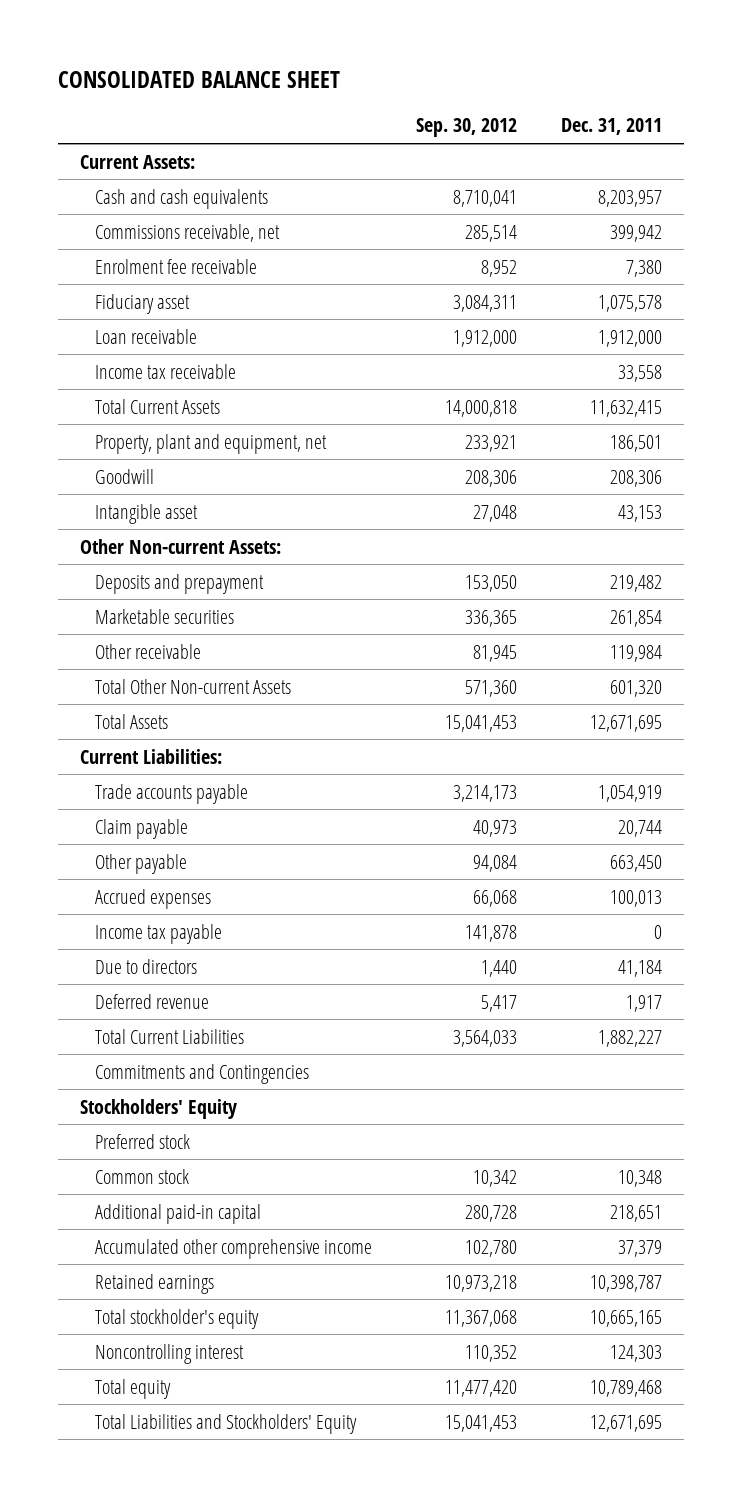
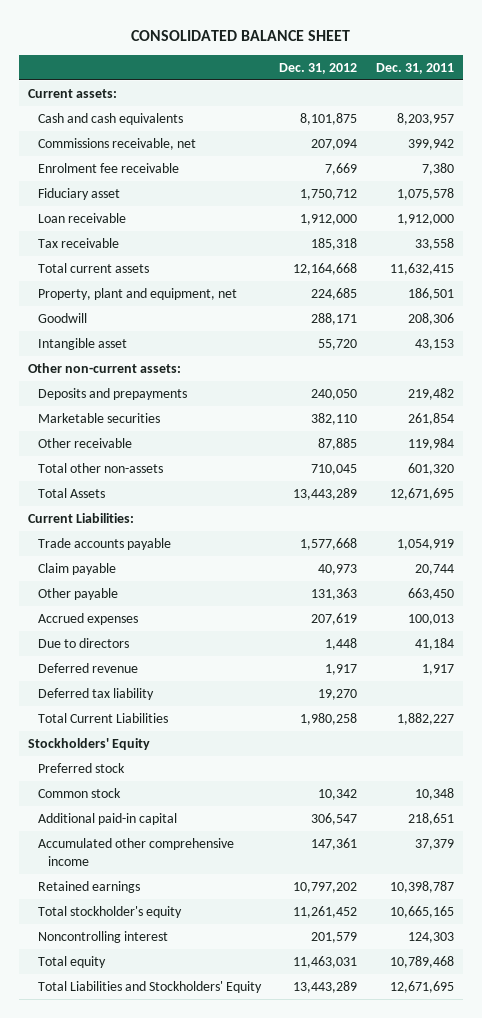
[415,118,517,138] Sep. 30, 2012 -> none
none -> [279,62,358,74] Dec. 31, 2012
[80,154,196,169] Current Assets: -> [28,89,118,99] Current assets:
[94,363,236,379] Income tax receivable -> [37,238,119,249] Tax receivable
[94,398,220,414] Total Current Assets -> [37,263,149,274] Total current assets
[80,538,282,554] Other Non-current Assets: -> [28,363,182,374] Other non-current assets:
[94,573,264,594] Deposits and prepayment -> [37,388,187,401] Deposits and prepayments
[94,678,291,694] Total Other Non-current Assets -> [37,463,163,474] Total other non-assets
[94,923,222,944] Income tax payable -> none
none -> [37,688,154,701] Deferred tax liability
[94,1063,309,1084] Commitments and Contingencies -> none

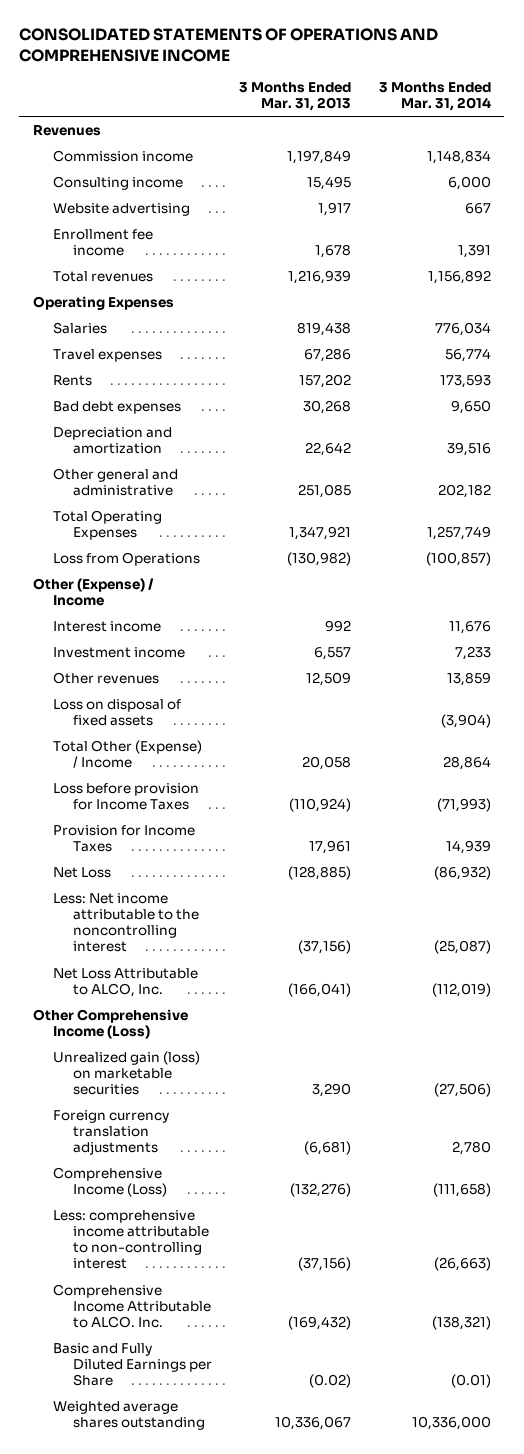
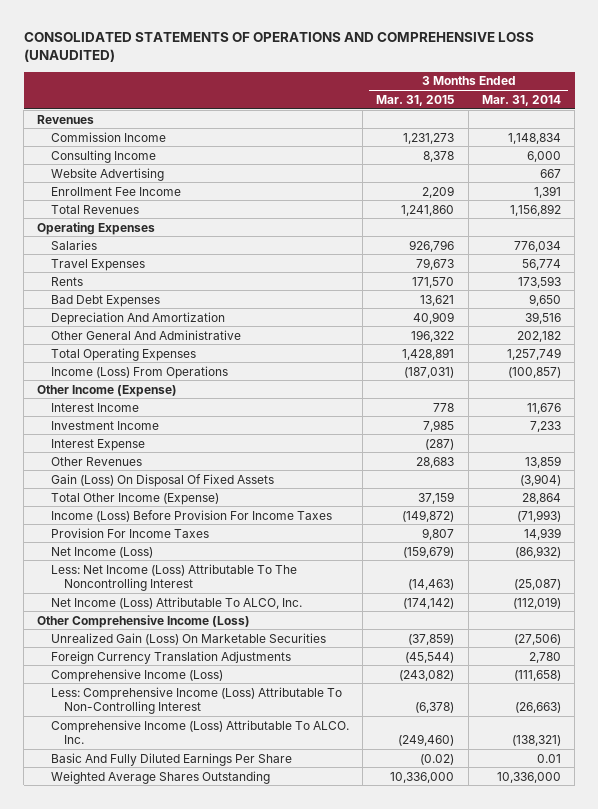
[19,28,439,62] CONSOLIDATED STATEMENTS OF OPERATIONS AND COMPREHENSIVE INCOME -> [23,31,534,63] CONSOLIDATED STATEMENTS OF OPERATIONS AND COMPREHENSIVE LOSS (UNAUDITED)
[239,82,352,112] 3 Months Ended Mar. 31, 2013 -> none
none -> [376,94,455,106] Mar. 31, 2015
[52,149,193,162] Commission income -> [50,131,166,142] Commission Income
[52,175,183,190] Consulting income -> [50,149,156,163] Consulting Income
[52,202,190,216] Website advertising -> [50,167,164,181] Website Advertising
[52,228,153,257] Enrollment fee income -> [50,186,181,196] Enrollment Fee Income
[52,270,153,282] Total revenues -> [50,204,139,214] Total Revenues
[52,348,162,362] Travel expenses -> [50,258,145,271] Travel Expenses
[52,400,181,414] Bad debt expenses -> [50,294,160,307] Bad Debt Expenses
[52,426,172,455] Depreciation and amortization -> [50,311,225,325] Depreciation And Amortization
[52,467,178,497] Other general and administrative -> [50,329,241,340] Other General And Administrative
[52,551,200,566] Loss from Operations -> [50,365,228,379] Income (Loss) From Operations
[33,577,155,607] Other (Expense) / Income -> [37,384,178,397] Other Income (Expense)
[52,620,161,632] Interest income -> [50,402,139,412] Interest Income
[52,646,185,658] Investment income -> [50,420,159,430] Investment Income
none -> [50,438,145,451] Interest Expense
[52,671,159,684] Other revenues -> [50,456,142,466] Other Revenues
[52,698,181,727] Loss on disposal of fixed assets -> [50,473,274,487] Gain (Loss) On Disposal Of Fixed Assets
[52,739,202,769] Total Other (Expense) / Income -> [50,492,219,505] Total Other Income (Expense)
[52,782,199,811] Loss before provision for Income Taxes -> [50,509,332,522] Income (Loss) Before Provision For Income Taxes
[52,824,195,853] Provision for Income Taxes -> [50,527,209,538] Provision For Income Taxes
[52,866,111,878] Net Loss -> [50,546,153,558] Net Income (Loss)
[52,892,199,953] Less: Net income attributable to the noncontrolling interest -> [50,563,297,591] Less: Net Income (Loss) Attributable To The Noncontrolling Interest
[52,967,198,998] Net Loss Attributable to ALCO, Inc. -> [50,596,302,609] Net Income (Loss) Attributable To ALCO, Inc.
[52,1050,200,1096] Unrealized gain (loss) on marketable securities -> [50,632,326,645] Unrealized Gain (Loss) On Marketable Securities
[52,1109,169,1156] Foreign currency translation adjustments -> [50,650,291,664] Foreign Currency Translation Adjustments
[52,1209,209,1270] Less: comprehensive income attributable to non-controlling interest -> [50,686,342,714] Less: Comprehensive Income (Loss) Attributable To Non-Controlling Interest
[52,1283,211,1329] Comprehensive Income Attributable to ALCO. Inc. -> [50,719,349,744] Comprehensive Income (Loss) Attributable To ALCO. Inc.
[52,1342,212,1387] Basic and Fully Diluted Earnings per Share -> [50,752,292,766] Basic And Fully Diluted Earnings Per Share
[450,1374,491,1389] (0.01) -> [537,753,562,763] 0.01
[52,1400,205,1431] Weighted average shares outstanding -> [50,770,270,784] Weighted Average Shares Outstanding

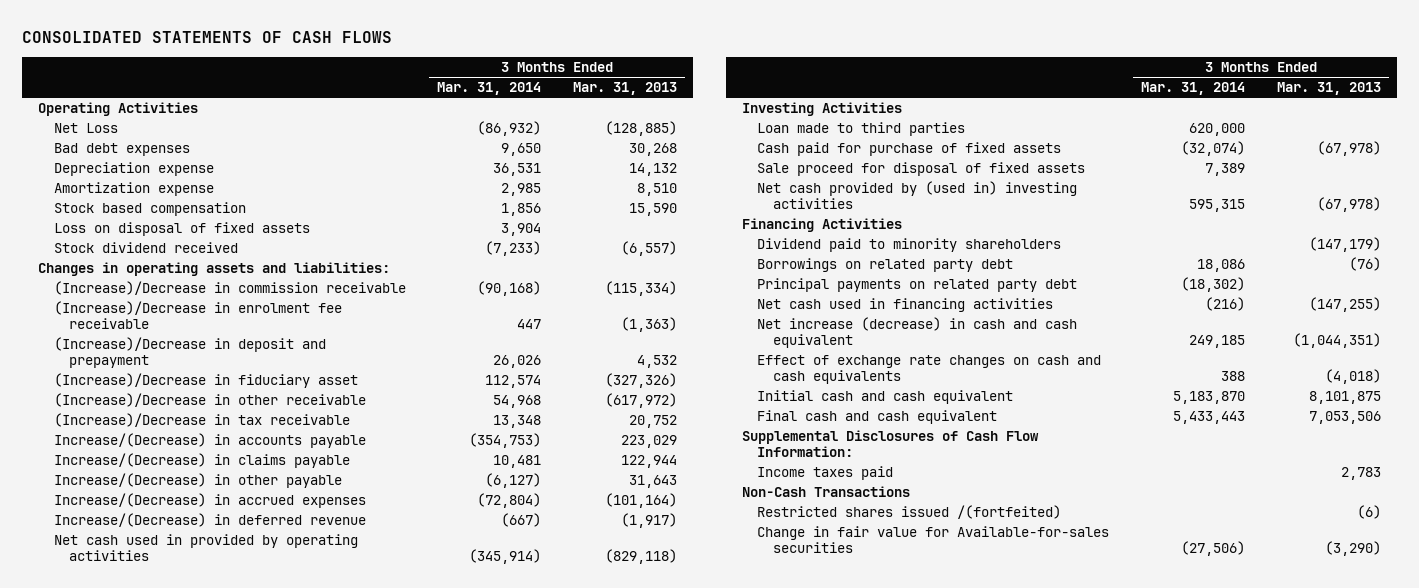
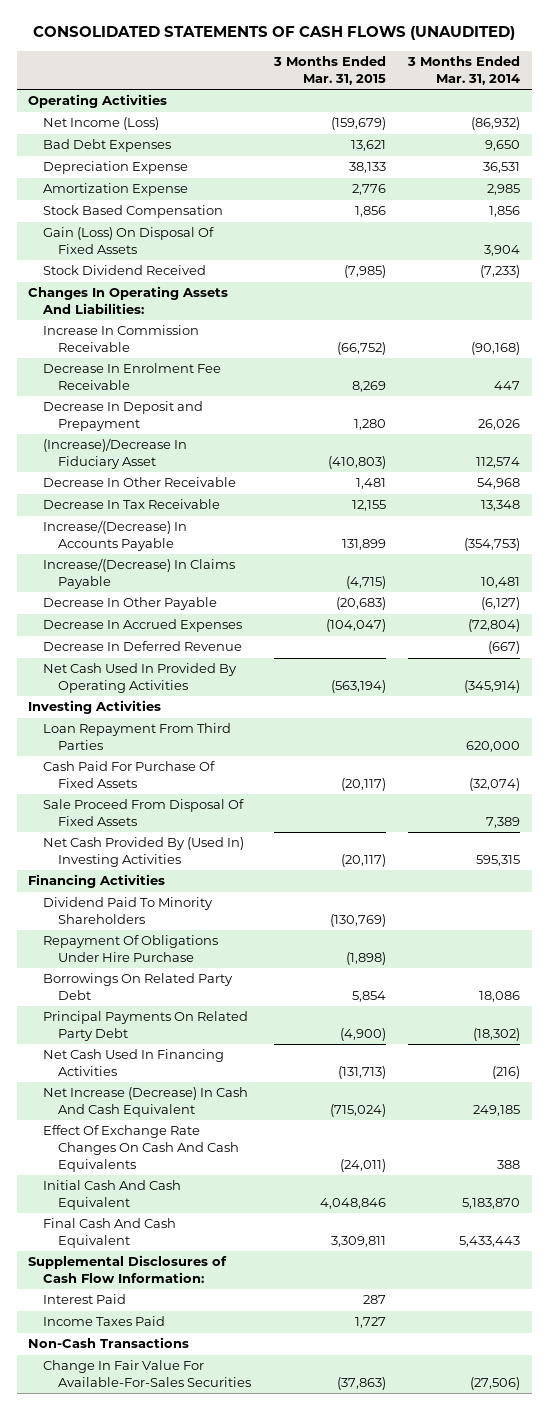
[22,31,393,44] CONSOLIDATED STATEMENTS OF CASH FLOWS -> [33,26,516,41] CONSOLIDATED STATEMENTS OF CASH FLOWS (UNAUDITED)
[572,82,677,96] Mar. 31, 2013 -> none
none -> [272,56,386,85] 3 Months Ended Mar. 31, 2015
[53,123,118,134] Net Loss -> [43,117,160,131] Net Income (Loss)
[53,143,190,157] Bad debt expenses -> [43,139,172,153] Bad Debt Expenses
[53,162,214,177] Depreciation expense -> [43,161,189,175] Depreciation Expense
[53,182,214,197] Amortization expense -> [43,183,189,197] Amortization Expense
[53,202,246,217] Stock based compensation -> [43,205,224,219] Stock Based Compensation
[53,222,310,237] Loss on disposal of fixed assets -> [43,227,215,255] Gain (Loss) On Disposal Of Fixed Assets
[53,242,238,254] Stock dividend received -> [43,265,207,276] Stock Dividend Received
[38,262,391,277] Changes in operating assets and liabilities: -> [28,286,229,315] Changes In Operating Assets And Liabilities:
[53,281,406,296] (Increase)/Decrease in commission receivable -> [43,325,200,353] Increase In Commission Receivable
[53,301,342,329] (Increase)/Decrease in enrolment fee receivable -> [43,363,222,391] Decrease In Enrolment Fee Receivable
[53,337,326,368] (Increase)/Decrease in deposit and prepayment -> [43,401,204,432] Decrease In Deposit and Prepayment
[53,373,358,389] (Increase)/Decrease in fiduciary asset -> [43,438,188,470] (Increase)/Decrease In Fiduciary Asset
[53,393,366,408] (Increase)/Decrease in other receivable -> [43,477,237,488] Decrease In Other Receivable
[53,413,350,428] (Increase)/Decrease in tax receivable -> [43,499,221,510] Decrease In Tax Receivable
[53,433,366,449] Increase/(Decrease) in accounts payable -> [43,520,188,552] Increase/(Decrease) In Accounts Payable
[53,453,350,469] Increase/(Decrease) in claims payable -> [43,558,236,590] Increase/(Decrease) In Claims Payable
[53,473,342,489] Increase/(Decrease) in other payable -> [43,597,218,611] Decrease In Other Payable
[53,493,366,509] Increase/(Decrease) in accrued expenses -> [43,619,243,633] Decrease In Accrued Expenses
[53,513,366,528] Increase/(Decrease) in deferred revenue -> [43,641,243,652] Decrease In Deferred Revenue
[53,534,358,561] Net cash used in provided by operating activities -> [43,663,238,694] Net Cash Used In Provided By Operating Activities
[757,122,966,137] Loan made to third parties -> none
none -> [43,723,232,751] Loan Repayment From Third Parties
[757,142,1062,157] Cash paid for purchase of fixed assets -> [43,761,216,789] Cash Paid For Purchase Of Fixed Assets
[757,162,1086,177] Sale proceed for disposal of fixed assets -> [43,799,245,827] Sale Proceed From Disposal Of Fixed Assets
[757,181,1078,209] Net cash provided by (used in) investing activities -> [43,837,245,868] Net Cash Provided By (Used In) Investing Activities
[757,238,1062,253] Dividend paid to minority shareholders -> [43,897,214,925] Dividend Paid To Minority Shareholders
none -> [43,935,219,963] Repayment Of Obligations Under Hire Purchase
[757,258,1014,273] Borrowings on related party debt -> [43,973,234,1001] Borrowings On Related Party Debt
[757,278,1078,293] Principal payments on related party debt -> [43,1011,249,1042] Principal Payments On Related Party Debt
[757,298,1054,313] Net cash used in financing activities -> [43,1049,225,1077] Net Cash Used In Financing Activities
[757,317,1078,348] Net increase (decrease) in cash and cash equivalent -> [43,1087,249,1118] Net Increase (Decrease) In Cash And Cash Equivalent
[757,355,1102,384] Effect of exchange rate changes on cash and cash equivalents -> [43,1125,240,1172] Effect Of Exchange Rate Changes On Cash And Cash Equivalents
[757,390,1014,405] Initial cash and cash equivalent -> [43,1180,182,1211] Initial Cash And Cash Equivalent
[757,410,998,425] Final cash and cash equivalent -> [43,1218,177,1249] Final Cash And Cash Equivalent
none -> [43,1294,127,1305] Interest Paid
[757,466,894,481] Income taxes paid -> [43,1316,166,1327] Income Taxes Paid
[757,505,1062,520] Restricted shares issued /(fortfeited) -> none
[757,526,1110,553] Change in fair value for Available-for-sales securities -> [43,1360,252,1388] Change In Fair Value For Available-For-Sales Securities

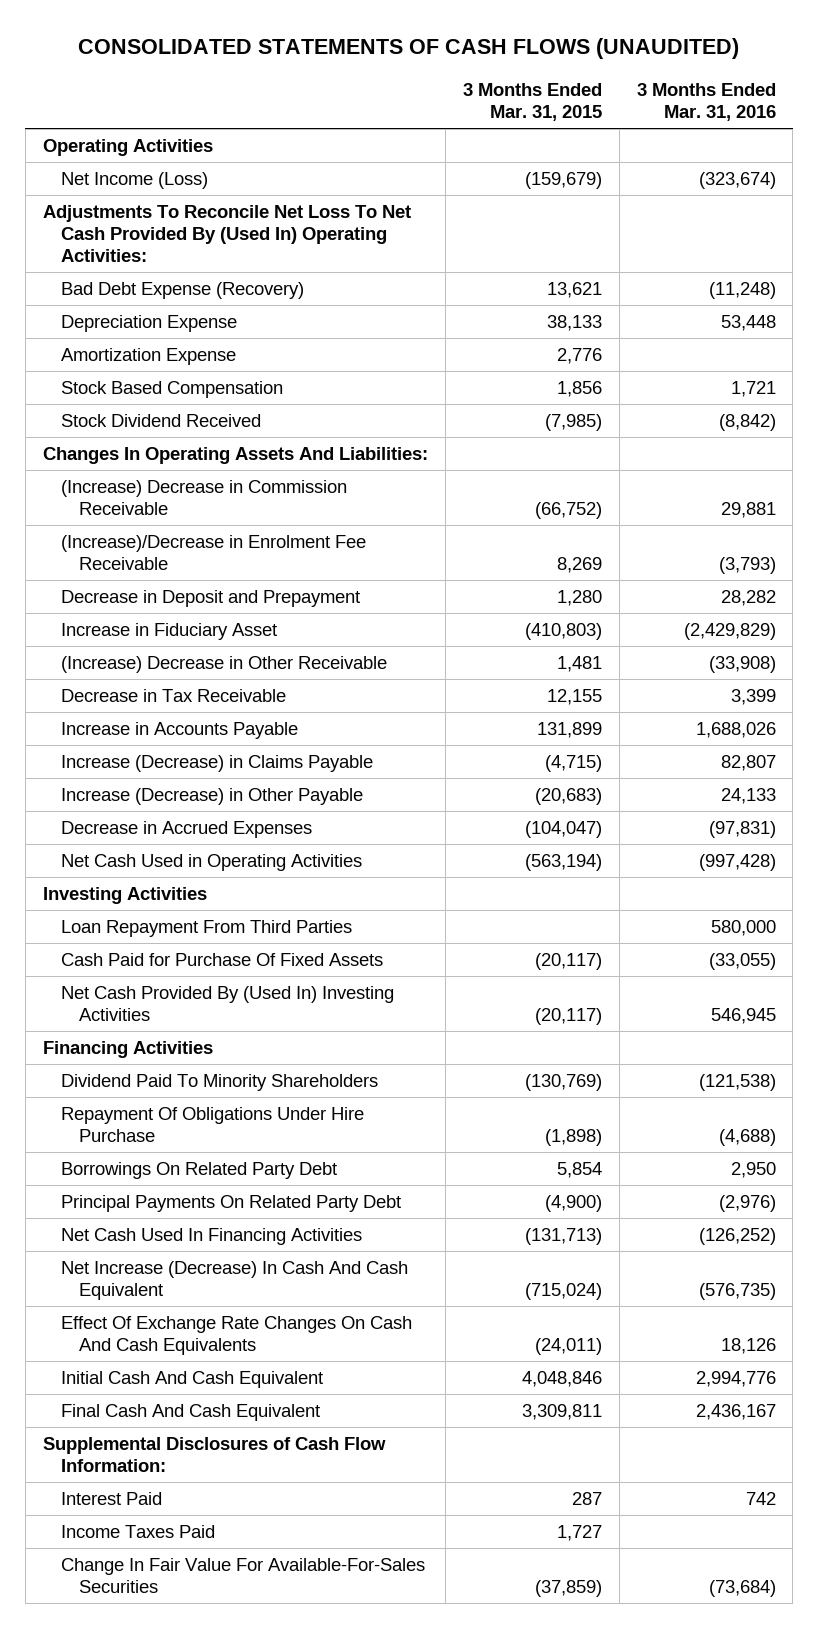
[407,56,521,85] 3 Months Ended Mar. 31, 2014 -> none
none -> [636,83,776,122] 3 Months Ended Mar. 31, 2016
none -> [42,204,411,263] Adjustments To Reconcile Net Loss To Net Cash Provided By (Used In) Operating Activities:
[43,139,172,153] Bad Debt Expenses -> [61,281,305,299] Bad Debt Expense (Recovery)
[43,227,215,255] Gain (Loss) On Disposal Of Fixed Assets -> none
[43,641,243,652] Decrease In Deferred Revenue -> none
[43,325,200,353] Increase In Commission Receivable -> [61,479,348,515] (Increase) Decrease in Commission Receivable
[43,363,222,391] Decrease In Enrolment Fee Receivable -> [61,534,367,570] (Increase)/Decrease in Enrolment Fee Receivable
[43,401,204,432] Decrease In Deposit and Prepayment -> [61,589,361,607] Decrease in Deposit and Prepayment
[43,438,188,470] (Increase)/Decrease In Fiduciary Asset -> [61,622,278,640] Increase in Fiduciary Asset
[43,477,237,488] Decrease In Other Receivable -> [61,655,388,673] (Increase) Decrease in Other Receivable
[43,499,221,510] Decrease In Tax Receivable -> [61,688,287,702] Decrease in Tax Receivable
[43,520,188,552] Increase/(Decrease) In Accounts Payable -> [61,721,299,739] Increase in Accounts Payable
[43,558,236,590] Increase/(Decrease) In Claims Payable -> [61,754,374,772] Increase (Decrease) in Claims Payable
[43,597,218,611] Decrease In Other Payable -> [61,787,364,805] Increase (Decrease) in Other Payable
[43,619,243,633] Decrease In Accrued Expenses -> [61,820,313,838] Decrease in Accrued Expenses
[43,663,238,694] Net Cash Used In Provided By Operating Activities -> [61,853,363,871] Net Cash Used in Operating Activities
[43,799,245,827] Sale Proceed From Disposal Of Fixed Assets -> none
[43,761,216,789] Cash Paid For Purchase Of Fixed Assets -> [61,952,384,966] Cash Paid for Purchase Of Fixed Assets
[28,1337,190,1349] Non-Cash Transactions -> none
[336,1377,386,1391] (37,863) -> [534,1579,602,1597] (37,859)

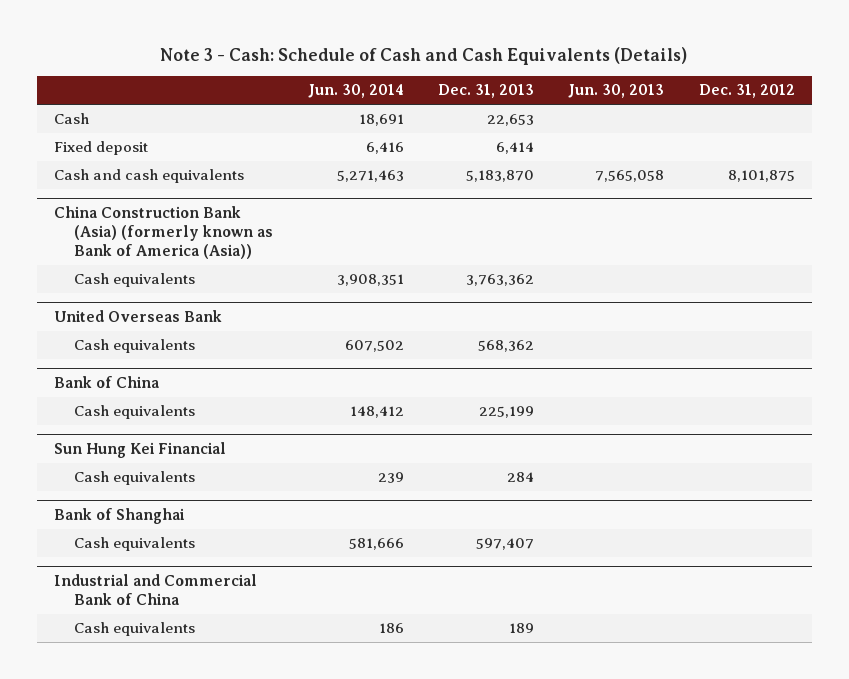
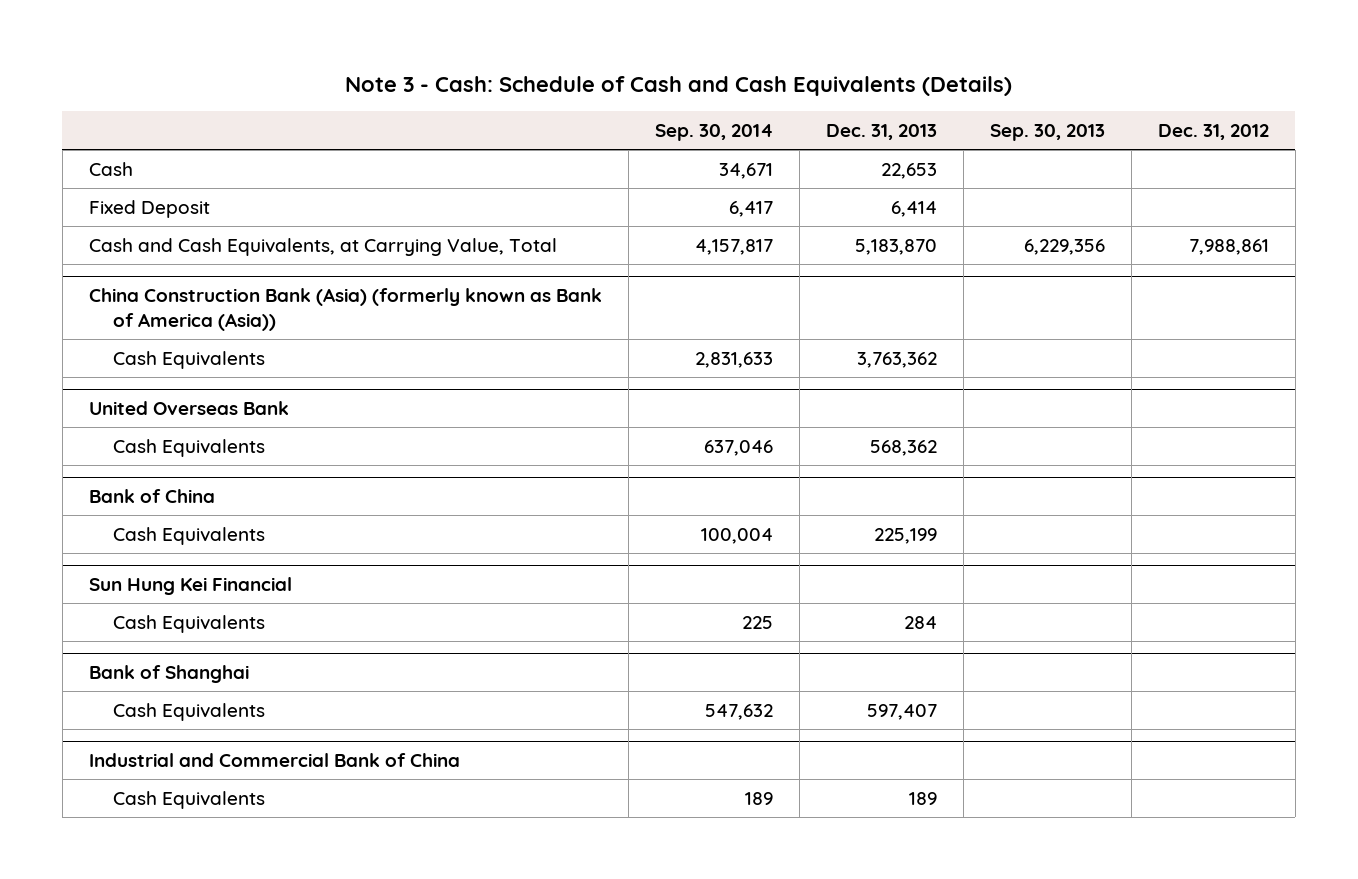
[307,84,404,99] Jun. 30, 2014 -> none
[568,84,665,99] Jun. 30, 2013 -> none
none -> [654,124,773,142] Sep. 30, 2014
none -> [989,124,1105,142] Sep. 30, 2013
[54,141,149,156] Fixed deposit -> [88,199,210,218] Fixed Deposit
[54,169,245,184] Cash and cash equivalents -> [88,237,557,256] Cash and Cash Equivalents, at Carrying Value, Total
[727,170,795,183] 8,101,875 -> [1188,238,1269,255] 7,988,861
[74,273,196,288] Cash equivalents -> [113,350,266,369] Cash Equivalents
[74,339,196,354] Cash equivalents -> [113,438,266,457] Cash Equivalents
[74,405,196,420] Cash equivalents -> [113,526,266,545] Cash Equivalents
[74,471,196,486] Cash equivalents -> [113,614,266,633] Cash Equivalents
[74,537,196,552] Cash equivalents -> [113,702,266,721] Cash Equivalents
[74,622,196,637] Cash equivalents -> [113,790,266,809] Cash Equivalents

